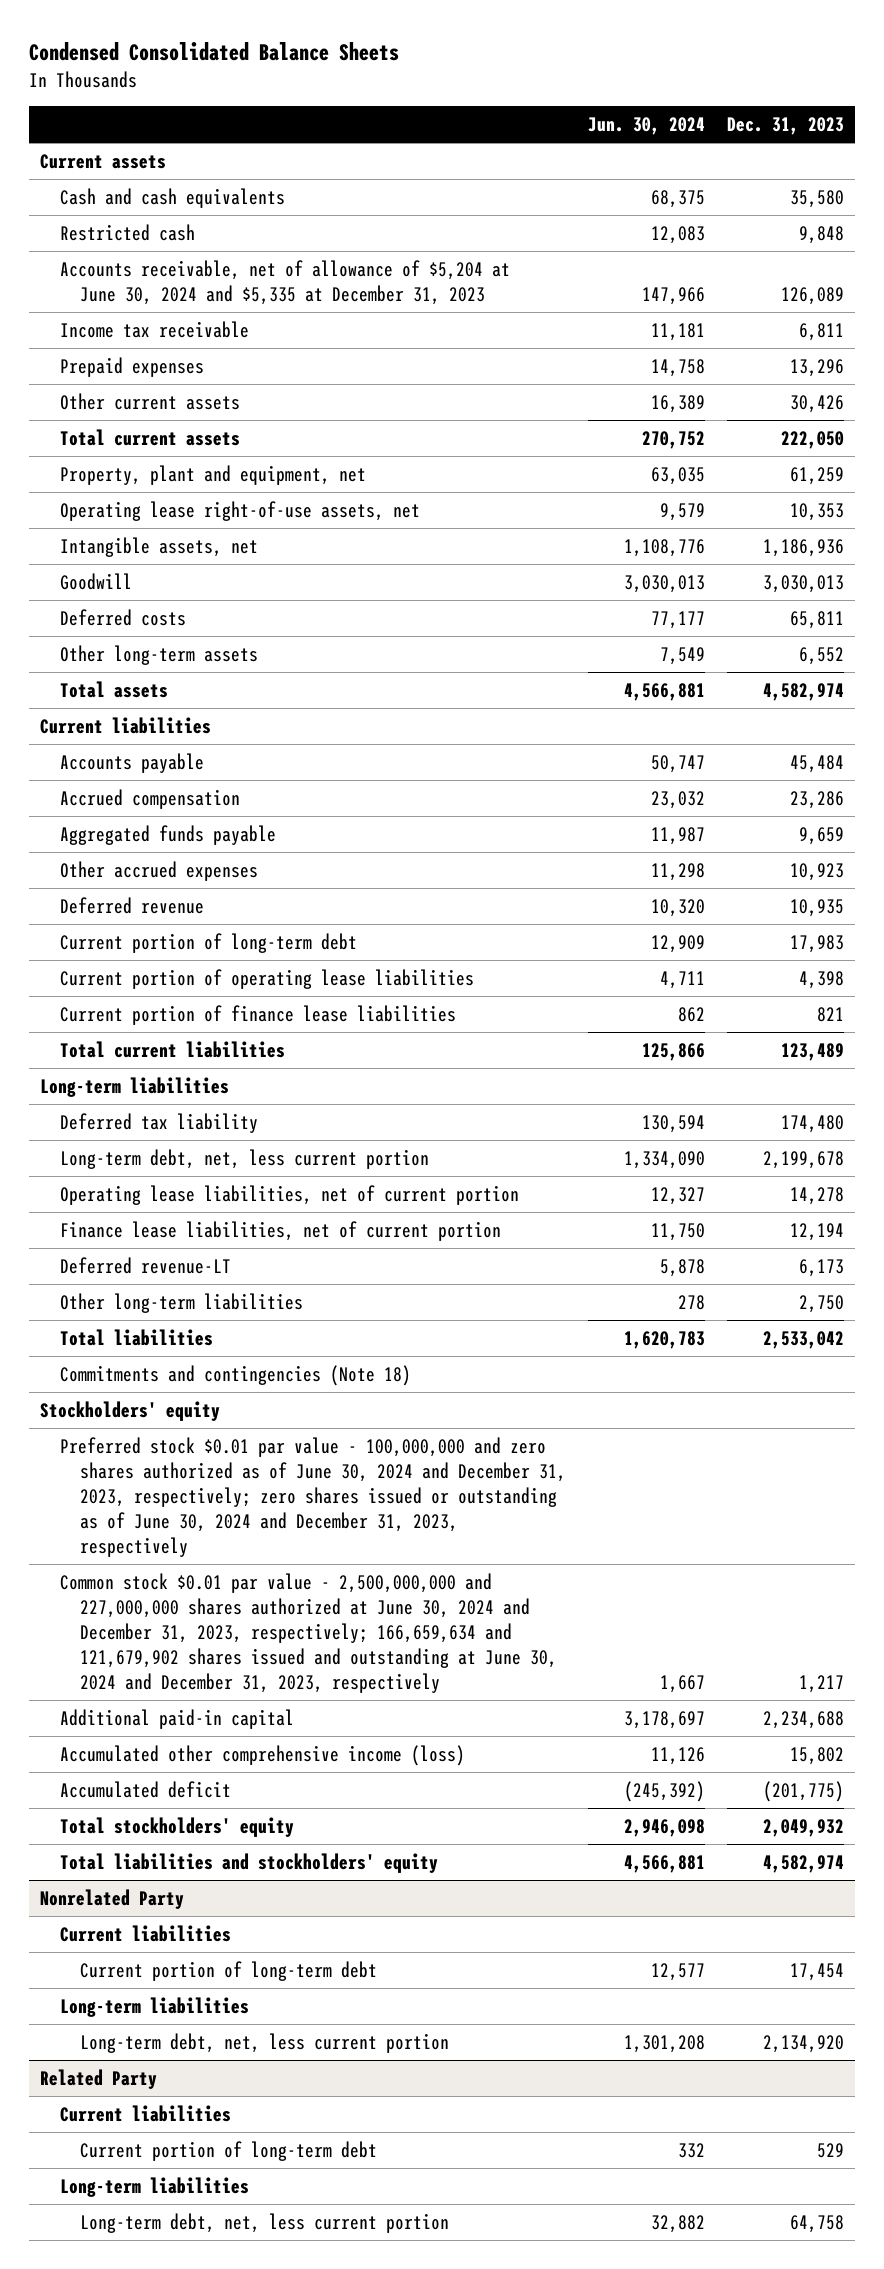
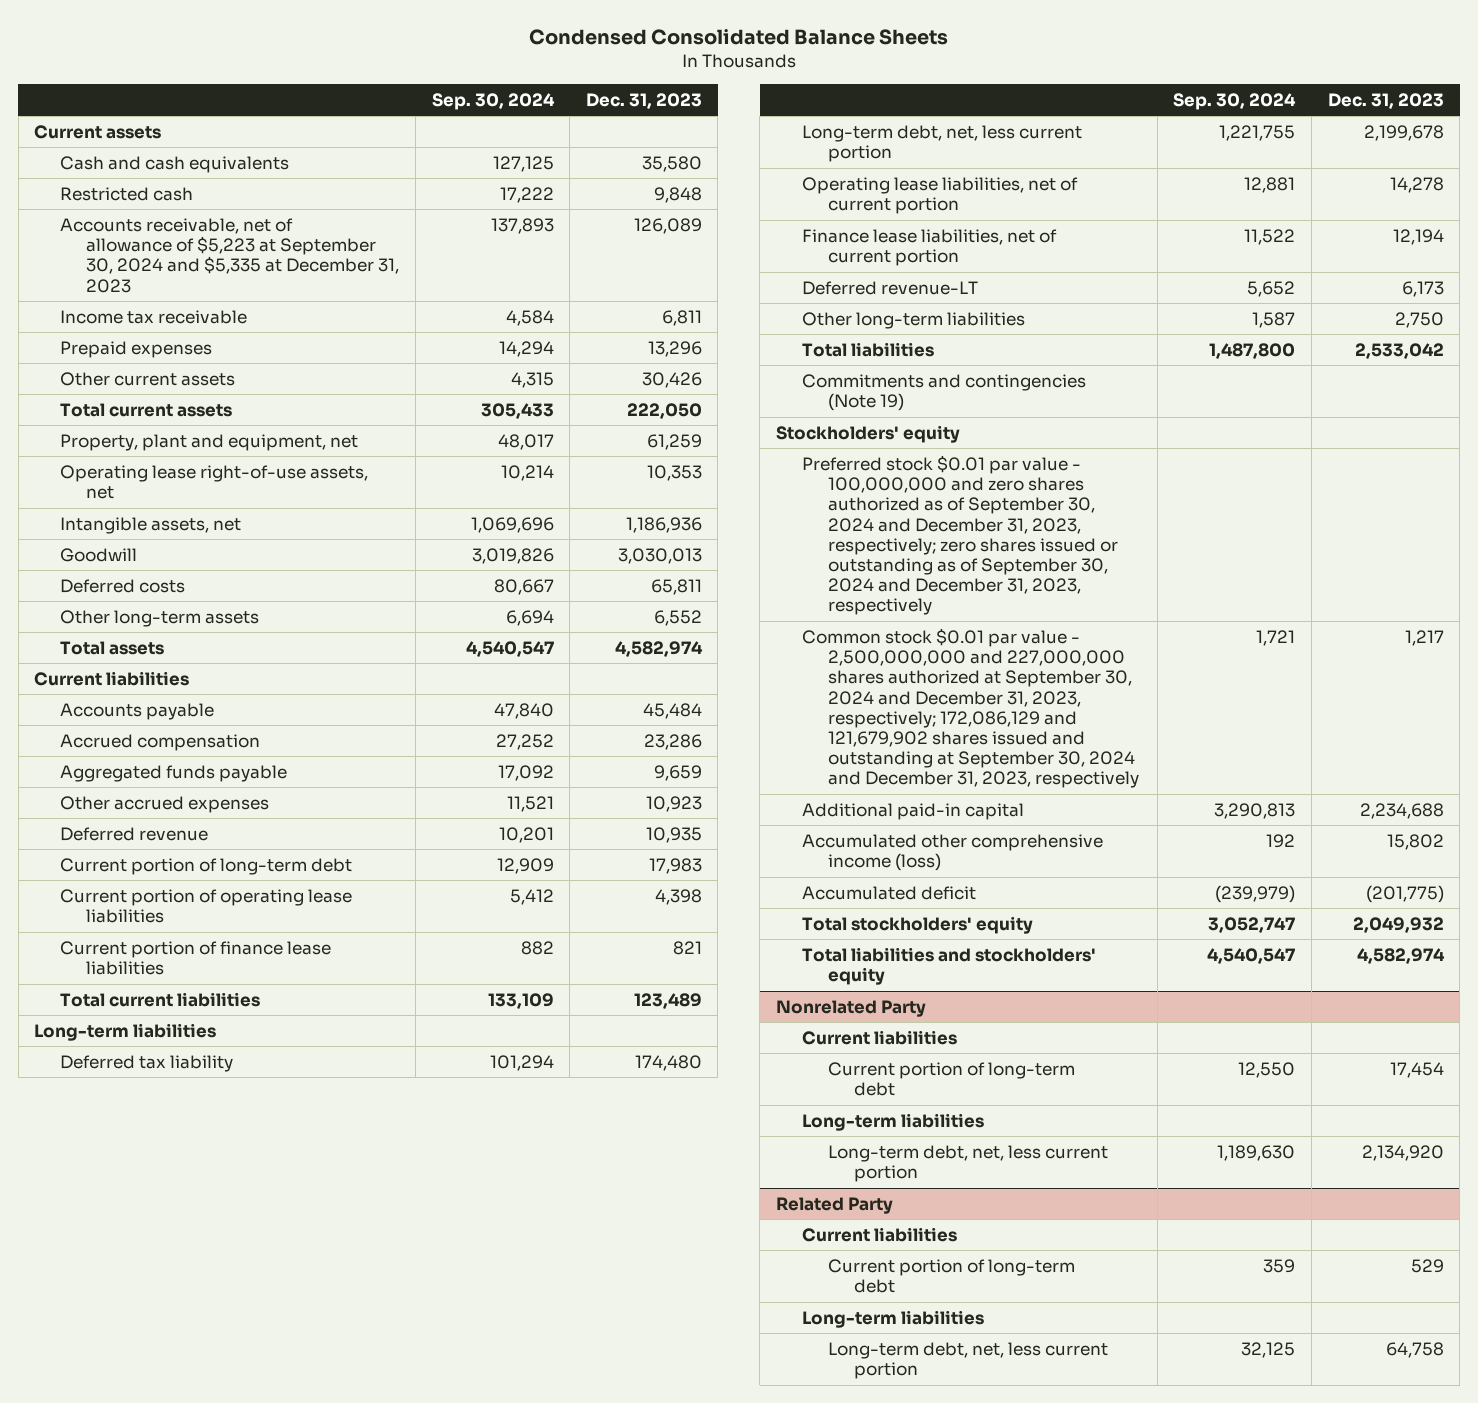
[587,117,705,136] Jun. 30, 2024 -> none
none -> [431,92,555,110] Sep. 30, 2024
[60,259,511,305] Accounts receivable, net of allowance of $5,204 at June 30, 2024 and $5,335 at December 31, 2023 -> [60,217,400,293] Accounts receivable, net of allowance of $5,223 at September 30, 2024 and $5,335 at December 31, 2023
[60,1364,412,1386] Commitments and contingencies (Note 18) -> [802,373,1087,412] Commitments and contingencies (Note 19)
[60,1436,566,1557] Preferred stock $0.01 par value - 100,000,000 and zero shares authorized as of June 30, 2024 and December 31, 2023, respectively; zero shares issued or outstanding as of June 30, 2024 and December 31, 2023, respectively -> [802,454,1119,616] Preferred stock $0.01 par value - 100,000,000 and zero shares authorized as of September 30, 2024 and December 31, 2023, respectively; zero shares issued or outstanding as of September 30, 2024 and December 31, 2023, respectively
[60,1572,557,1693] Common stock $0.01 par value - 2,500,000,000 and 227,000,000 shares authorized at June 30, 2024 and December 31, 2023, respectively; 166,659,634 and 121,679,902 shares issued and outstanding at June 30, 2024 and December 31, 2023, respectively -> [802,627,1140,789] Common stock $0.01 par value - 2,500,000,000 and 227,000,000 shares authorized at September 30, 2024 and December 31, 2023, respectively; 172,086,129 and 121,679,902 shares issued and outstanding at September 30, 2024 and December 31, 2023, respectively

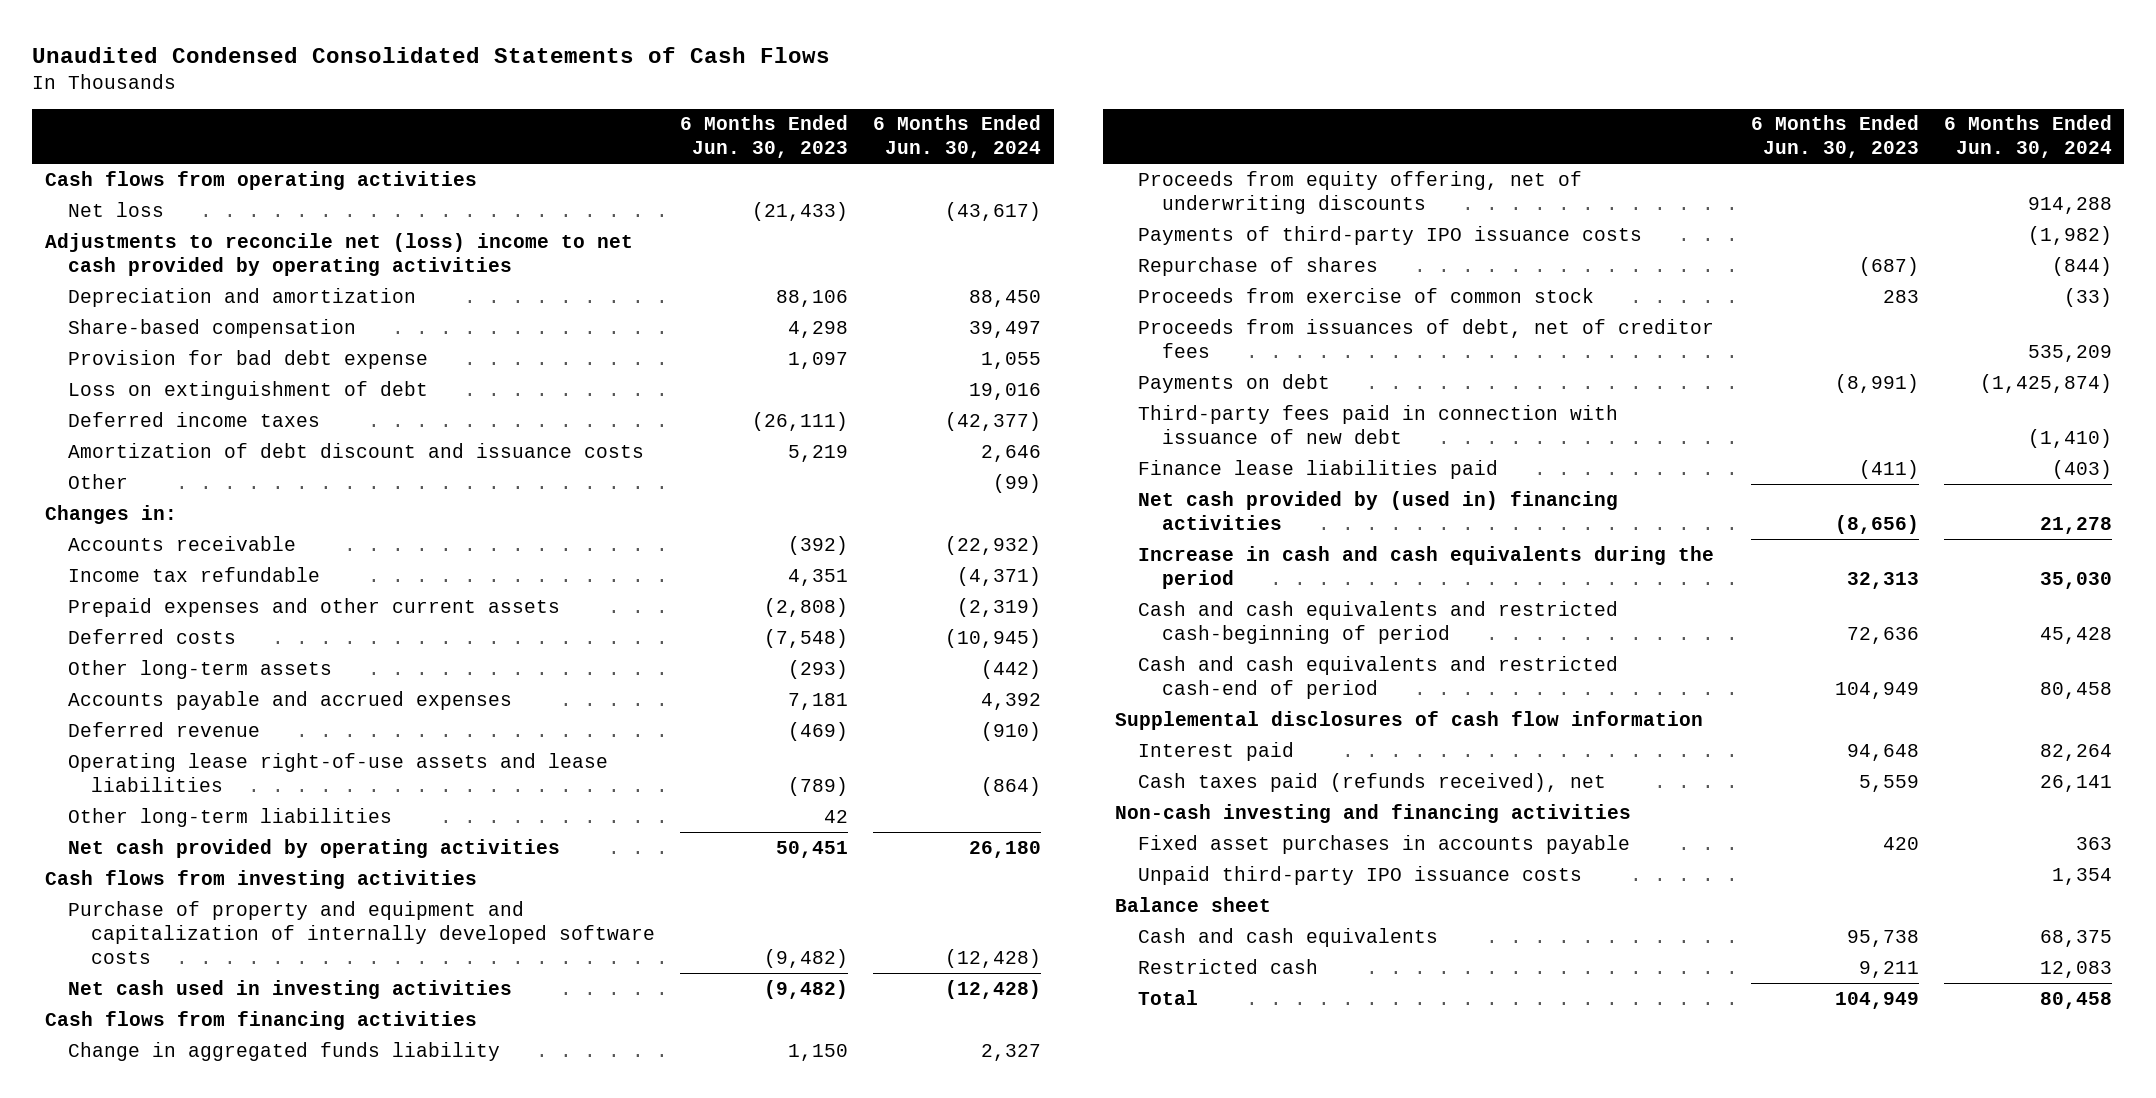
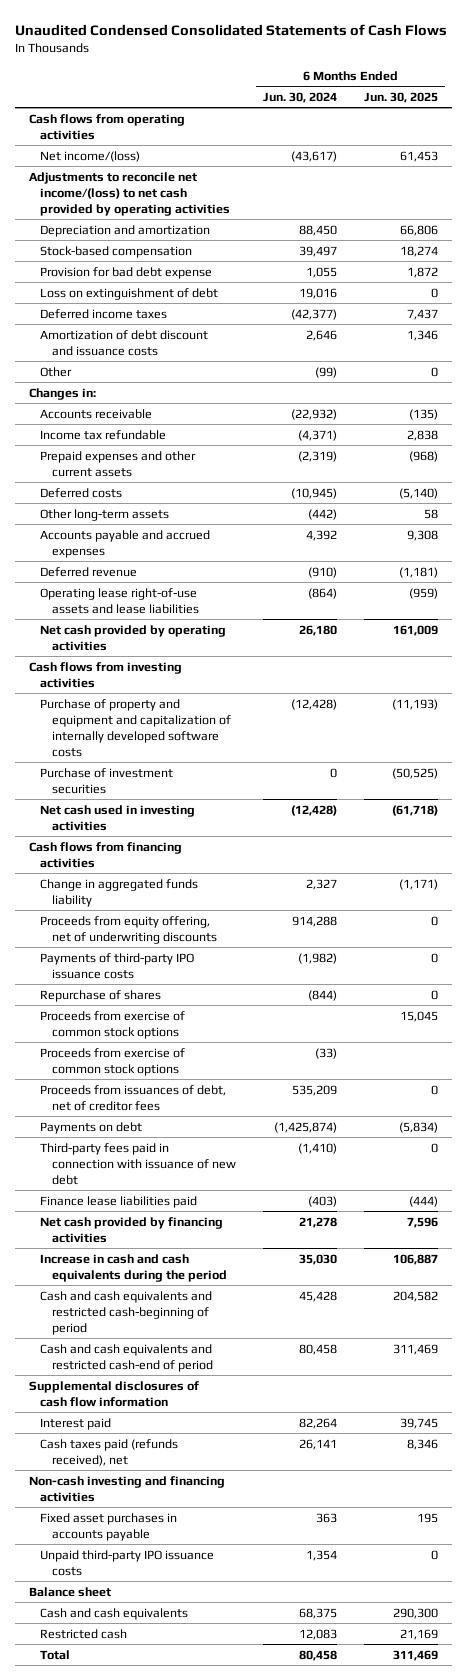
[680,115,849,159] 6 Months Ended Jun. 30, 2023 -> none
none -> [364,91,439,103] Jun. 30, 2025
[68,201,165,217] Net loss -> [40,150,141,162] Net income/(loss)
[44,232,633,276] Adjustments to reconcile net (loss) income to net cash provided by operating activities -> [28,171,231,216] Adjustments to reconcile net income/(loss) to net cash provided by operating activities
[68,318,357,338] Share-based compensation -> [40,245,193,258] Stock-based compensation
[68,807,393,827] Other long-term liabilities -> none
none -> [40,767,174,794] Purchase of investment securities
none -> [40,1010,186,1039] Proceeds from exercise of common stock options
[1138,287,1595,303] Proceeds from exercise of common stock -> [40,1047,186,1076] Proceeds from exercise of common stock options
[1138,490,1619,530] Net cash provided by (used in) financing activities -> [40,1216,224,1243] Net cash provided by financing activities

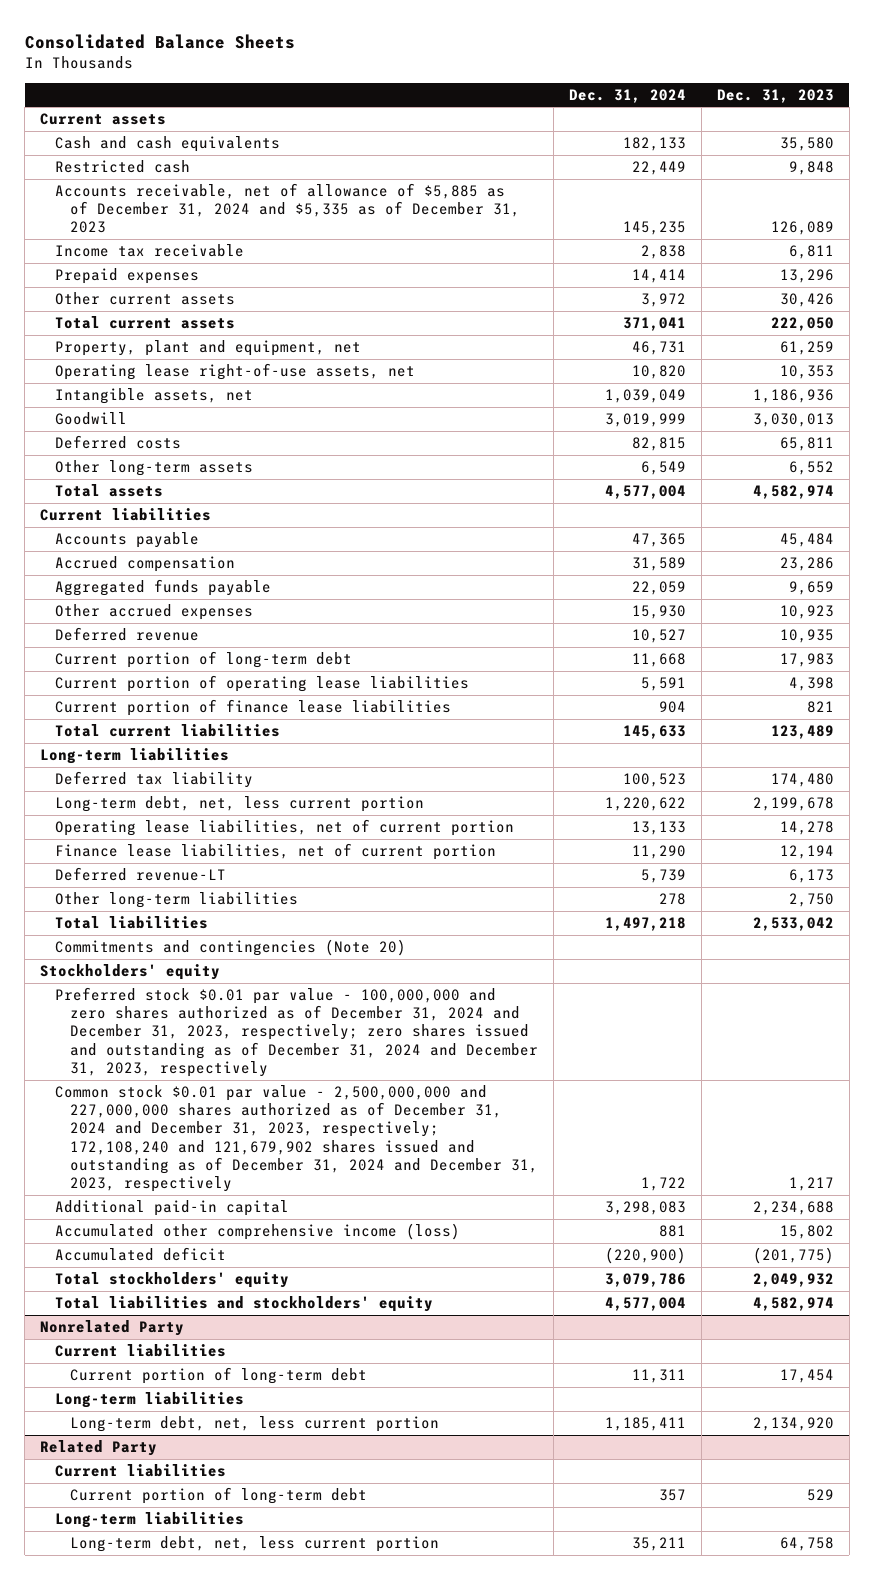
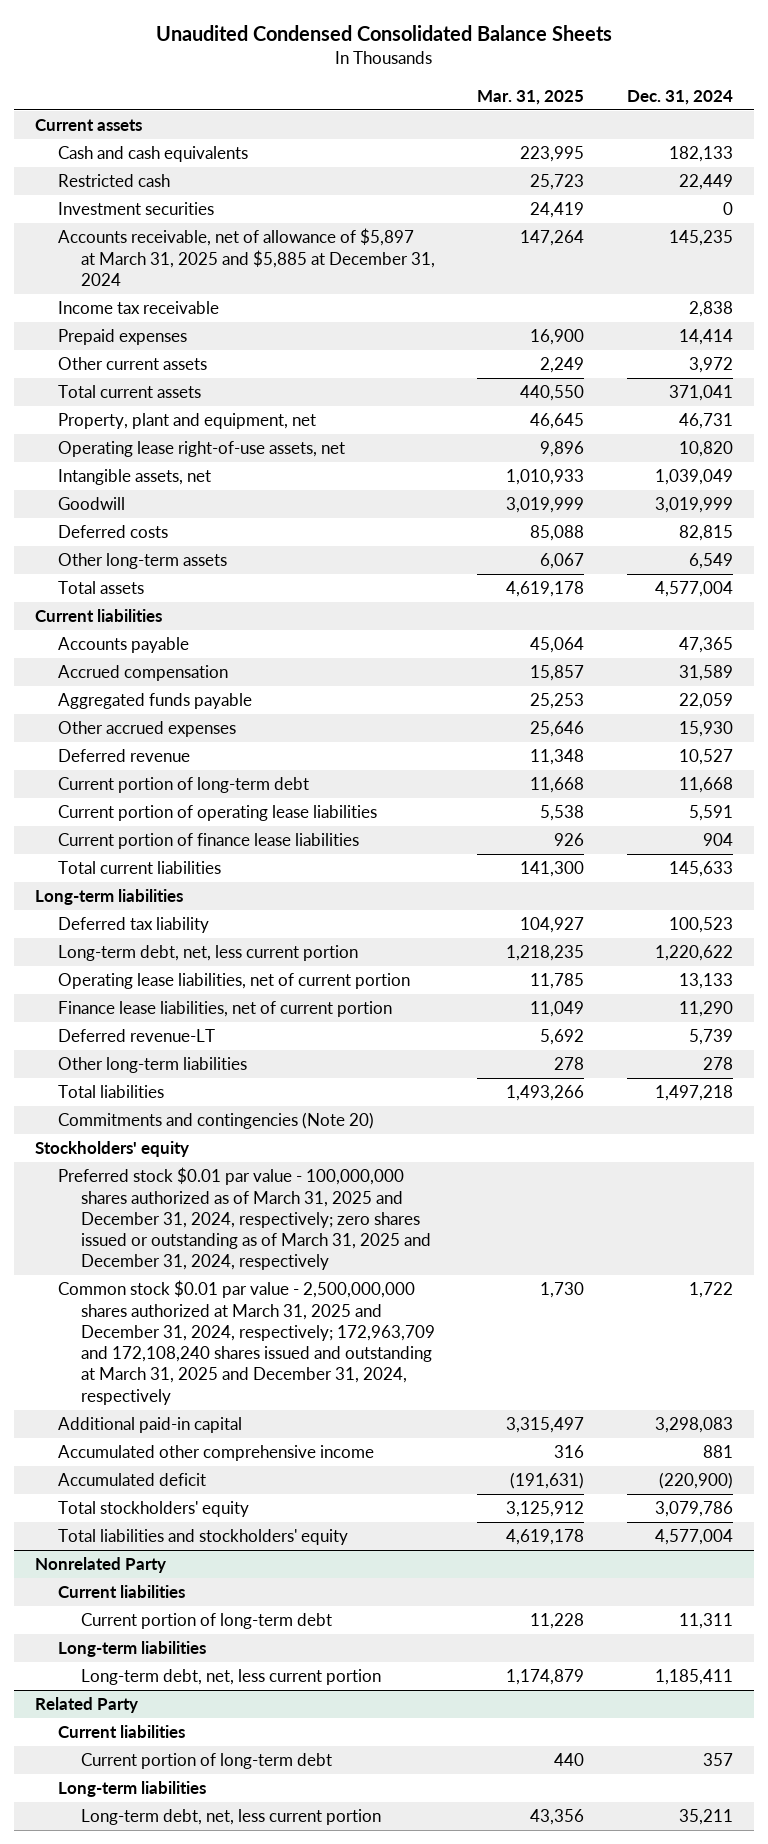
[24,33,295,49] Consolidated Balance Sheets -> [155,24,612,41] Unaudited Condensed Consolidated Balance Sheets
[716,88,834,103] Dec. 31, 2023 -> none
none -> [477,89,585,105] Mar. 31, 2025
none -> [58,202,215,216] Investment securities
[55,182,520,234] Accounts receivable, net of allowance of $5,885 as of December 31, 2024 and $5,335 as of December 31, 2023 -> [58,228,436,286] Accounts receivable, net of allowance of $5,897 at March 31, 2025 and $5,885 at December 31, 2024
[55,986,538,1077] Preferred stock $0.01 par value - 100,000,000 and zero shares authorized as of December 31, 2024 and December 31, 2023, respectively; zero shares issued and outstanding as of December 31, 2024 and December 31, 2023, respectively -> [58,1167,432,1271] Preferred stock $0.01 par value - 100,000,000 shares authorized as of March 31, 2025 and December 31, 2024, respectively; zero shares issued or outstanding as of March 31, 2025 and December 31, 2024, respectively
[55,1084,538,1193] Common stock $0.01 par value - 2,500,000,000 and 227,000,000 shares authorized as of December 31, 2024 and December 31, 2023, respectively; 172,108,240 and 121,679,902 shares issued and outstanding as of December 31, 2024 and December 31, 2023, respectively -> [58,1280,436,1405] Common stock $0.01 par value - 2,500,000,000 shares authorized at March 31, 2025 and December 31, 2024, respectively; 172,963,709 and 172,108,240 shares issued and outstanding at March 31, 2025 and December 31, 2024, respectively
[55,1222,461,1240] Accumulated other comprehensive income (loss) -> [58,1445,375,1462] Accumulated other comprehensive income

